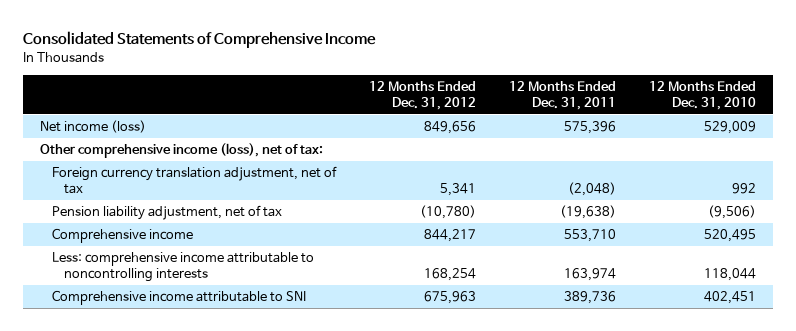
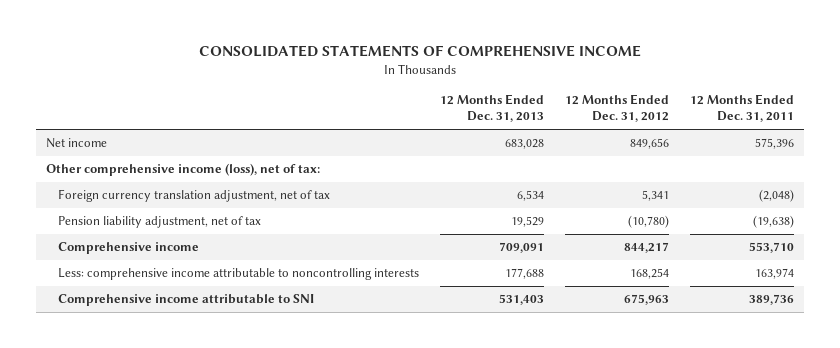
[23,30,377,48] Consolidated Statements of Comprehensive Income -> [199,45,642,58] CONSOLIDATED STATEMENTS OF COMPREHENSIVE INCOME
[649,80,757,110] 12 Months Ended Dec. 31, 2010 -> none
none -> [440,93,545,123] 12 Months Ended Dec. 31, 2013
[39,120,146,134] Net income (loss) -> [46,138,108,149] Net income

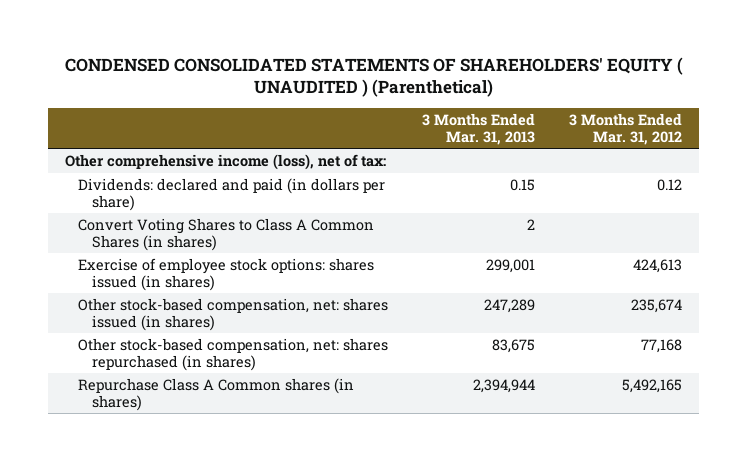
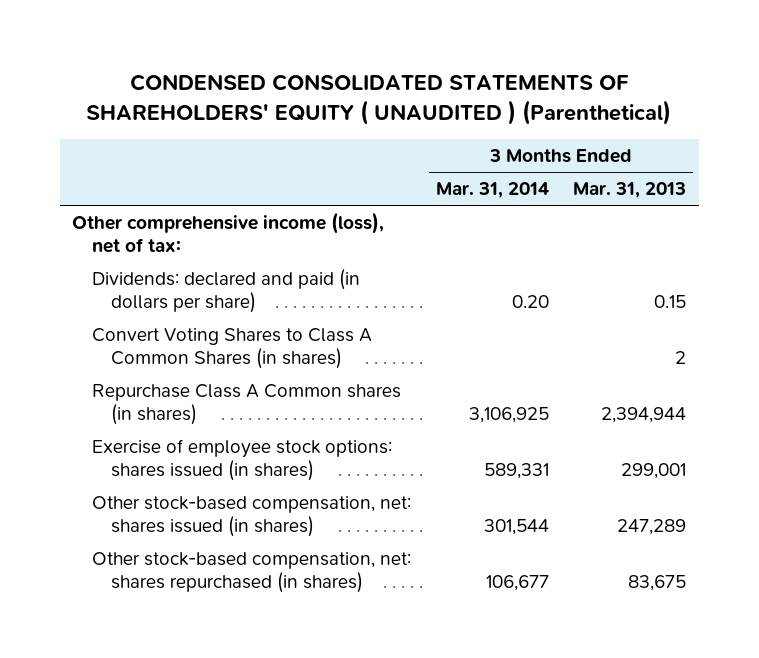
[569,112,683,145] 3 Months Ended Mar. 31, 2012 -> none
none -> [435,182,549,199] Mar. 31, 2014
[78,378,355,411] Repurchase Class A Common shares (in shares) -> [91,384,401,426] Repurchase Class A Common shares (in shares)

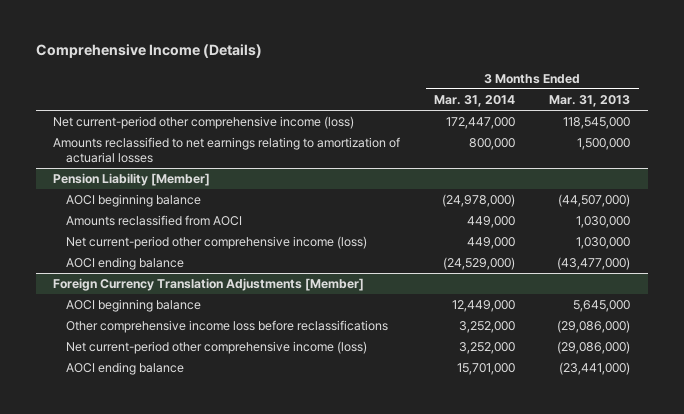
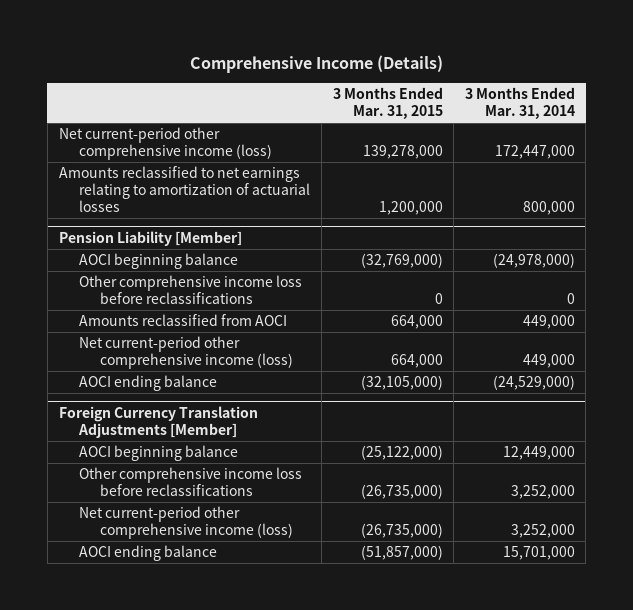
[549,94,631,107] Mar. 31, 2013 -> none
none -> [332,86,443,119] 3 Months Ended Mar. 31, 2015
none -> [79,275,303,305] Other comprehensive income loss before reclassifications

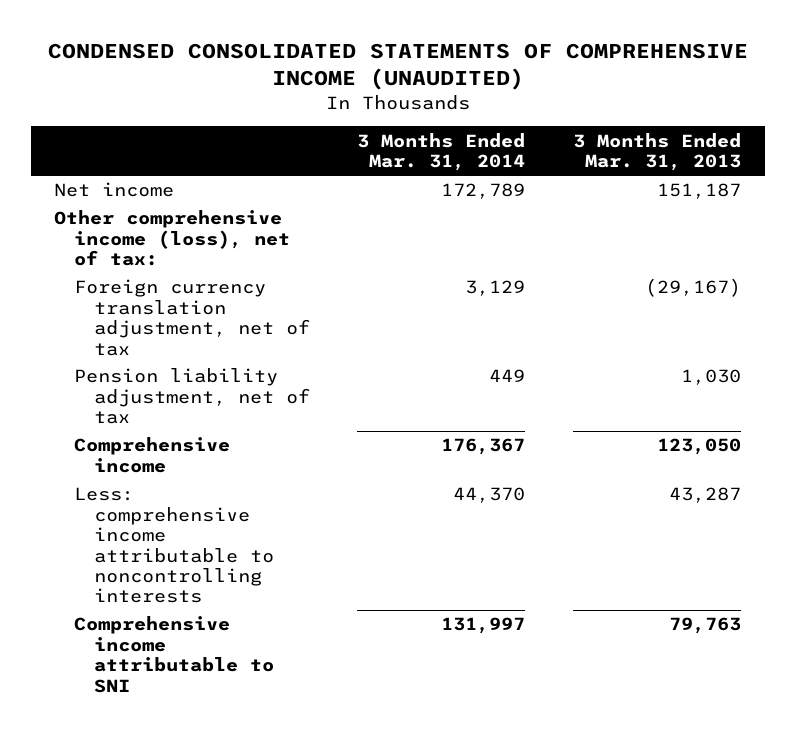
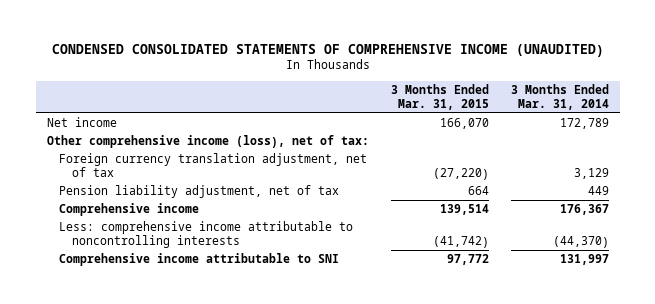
[572,132,741,172] 3 Months Ended Mar. 31, 2013 -> none
none -> [390,83,489,110] 3 Months Ended Mar. 31, 2015
[453,487,526,504] 44,370 -> [552,236,609,249] (44,370)

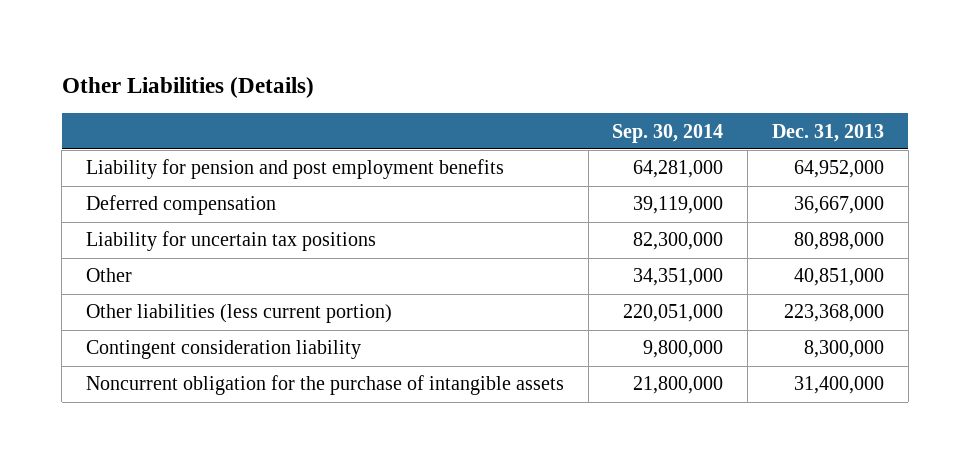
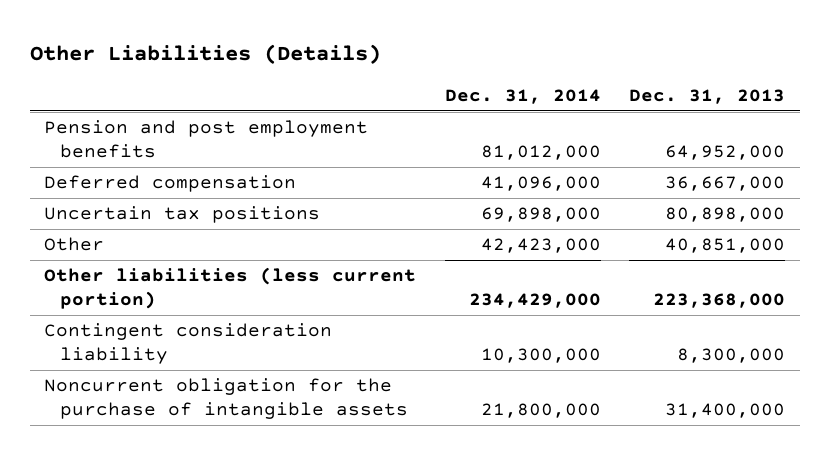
[612,123,724,143] Sep. 30, 2014 -> none
none -> [444,88,601,104] Dec. 31, 2014
[85,159,504,180] Liability for pension and post employment benefits -> [43,120,368,159] Pension and post employment benefits
[85,231,376,252] Liability for uncertain tax positions -> [43,206,320,224] Uncertain tax positions

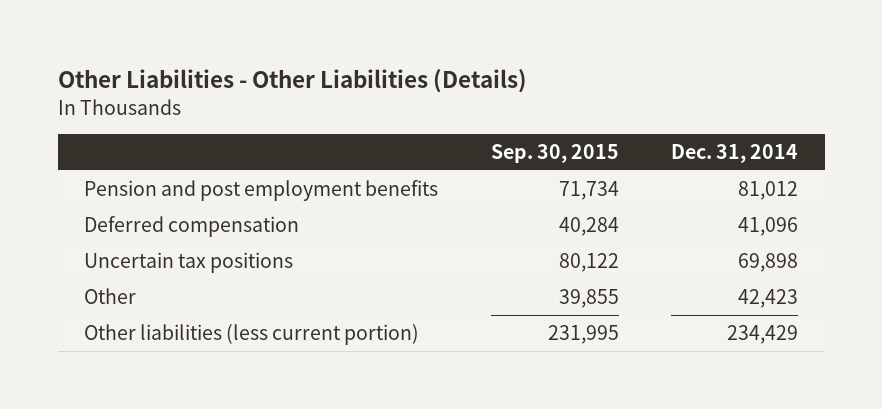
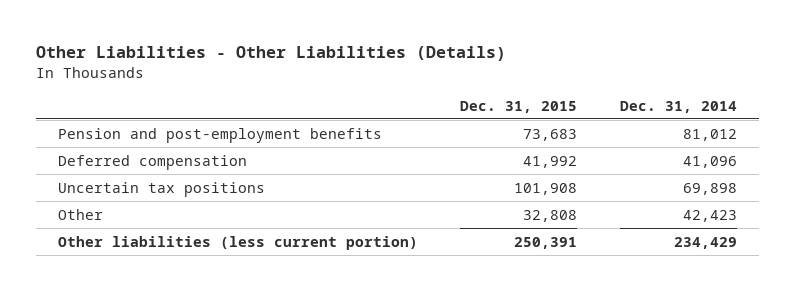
[490,144,619,164] Sep. 30, 2015 -> none
none -> [460,100,578,113] Dec. 31, 2015
[83,179,438,201] Pension and post employment benefits -> [57,127,382,143] Pension and post-employment benefits

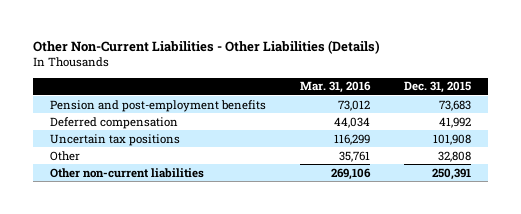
[36,46,507,62] Other Liabilities - Other Liabilities (Details) -> [32,39,380,54] Other Non-Current Liabilities - Other Liabilities (Details)
[620,100,738,113] Dec. 31, 2014 -> none
none -> [299,81,371,94] Mar. 31, 2016
[57,235,418,250] Other liabilities (less current portion) -> [49,167,204,178] Other non-current liabilities

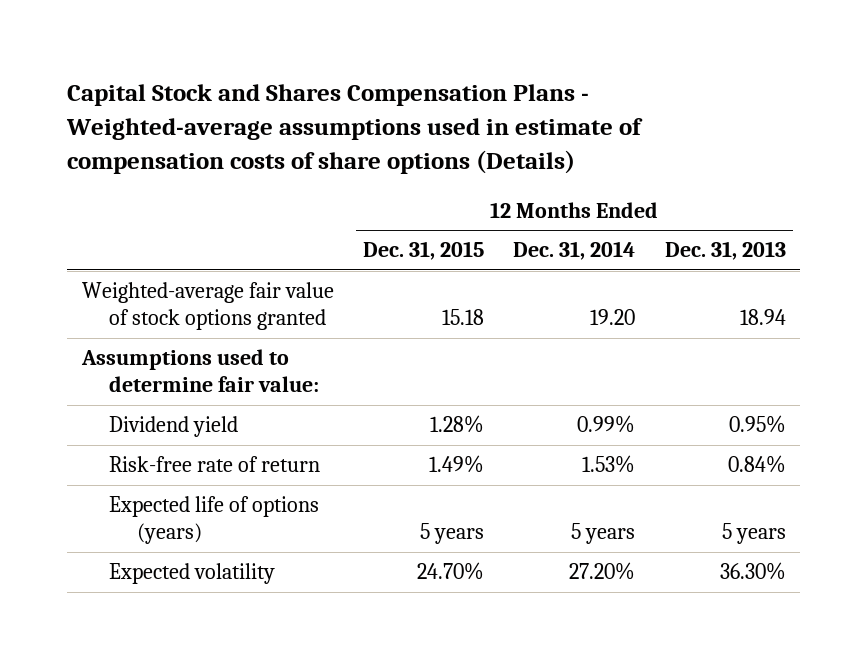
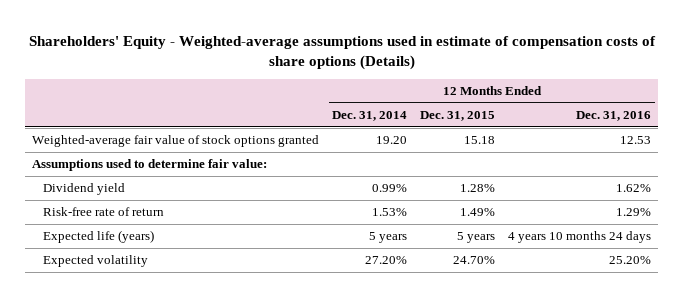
[66,83,644,174] Capital Stock and Shares Compensation Plans - Weighted-average assumptions used in estimate of compensation costs of share options (Details) -> [28,35,656,70] Shareholders' Equity - Weighted-average assumptions used in estimate of compensation costs of share options (Details)
[664,241,786,261] Dec. 31, 2013 -> none
none -> [576,110,652,121] Dec. 31, 2016
[109,496,320,545] Expected life of options (years) -> [43,230,155,244] Expected life (years)

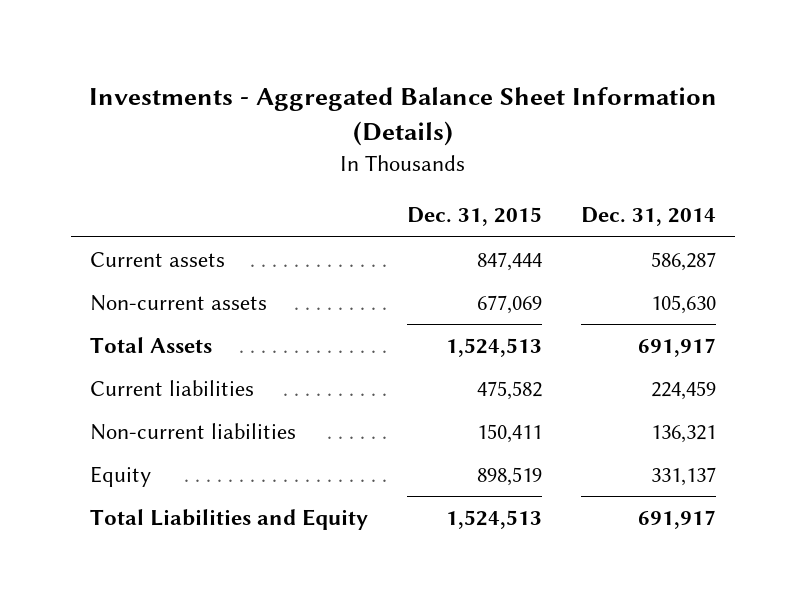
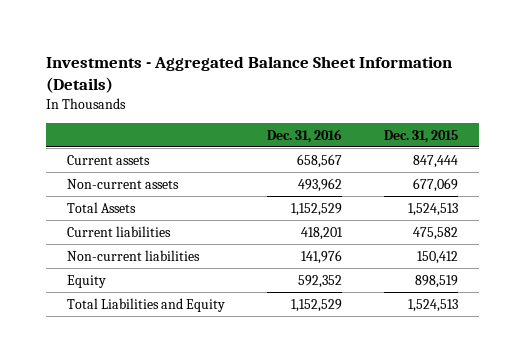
[580,207,716,227] Dec. 31, 2014 -> none
none -> [266,128,342,143] Dec. 31, 2016
[476,424,542,444] 150,411 -> [417,250,459,264] 150,412

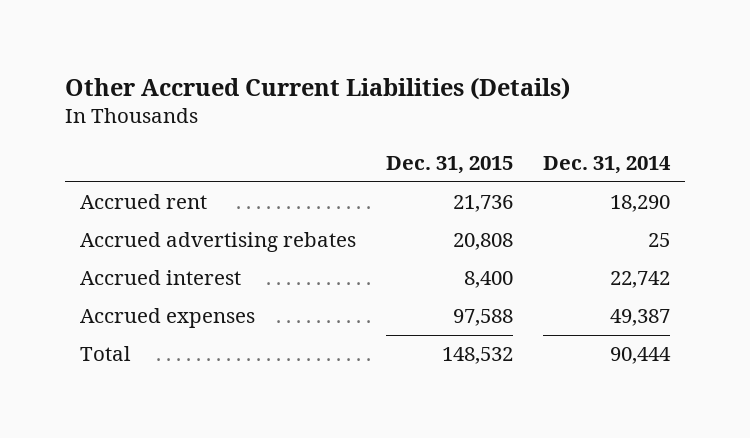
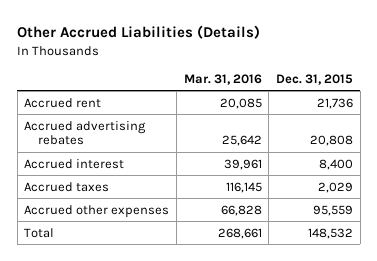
[64,77,570,101] Other Accrued Current Liabilities (Details) -> [17,25,261,40] Other Accrued Liabilities (Details)
[542,156,671,175] Dec. 31, 2014 -> none
none -> [183,74,262,86] Mar. 31, 2016
none -> [24,181,110,192] Accrued taxes
[79,308,255,329] Accrued expenses -> [24,204,170,218] Accrued other expenses
[452,309,513,327] 97,588 -> [313,204,354,216] 95,559

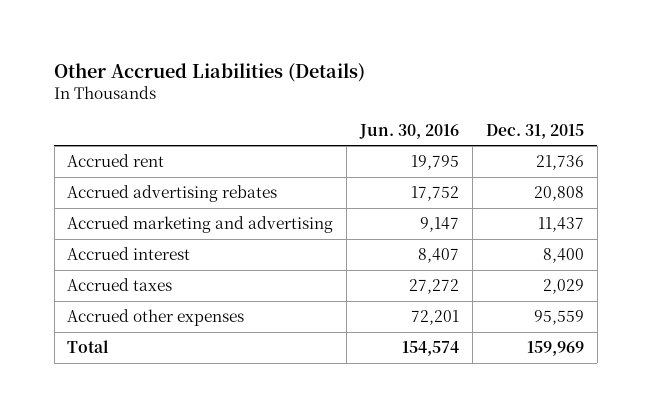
[183,74,262,86] Mar. 31, 2016 -> none
none -> [359,123,460,139] Jun. 30, 2016
none -> [67,216,334,234] Accrued marketing and advertising
[308,227,354,239] 148,532 -> [527,341,585,357] 159,969

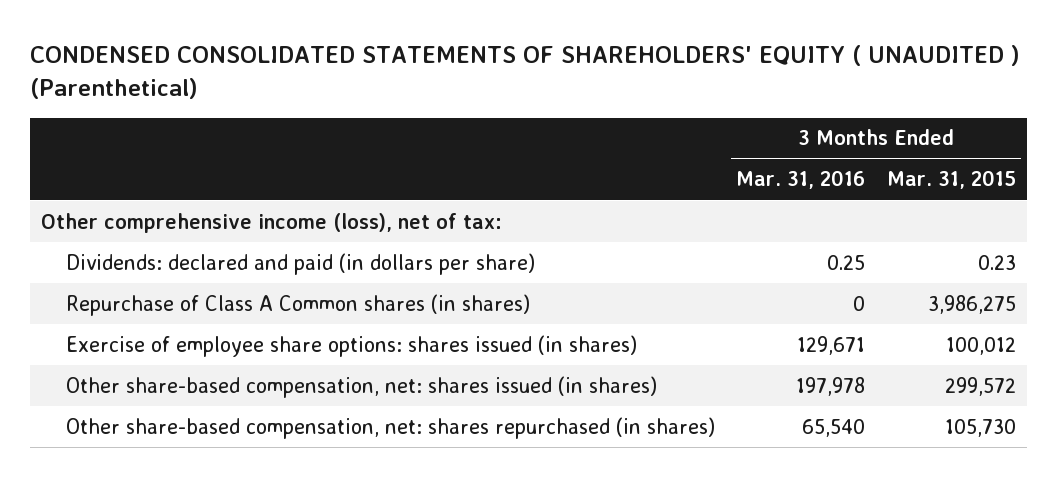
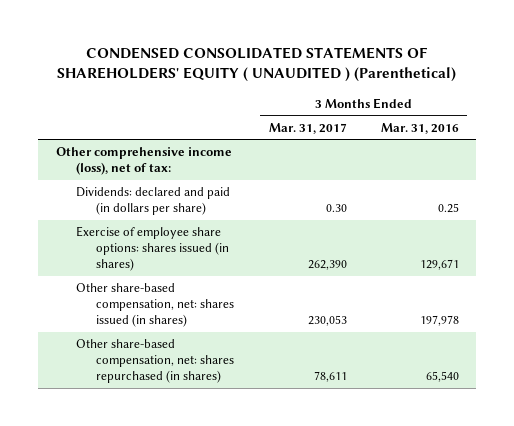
[886,170,1016,190] Mar. 31, 2015 -> none
none -> [268,122,347,134] Mar. 31, 2017
[65,293,530,316] Repurchase of Class A Common shares (in shares) -> none

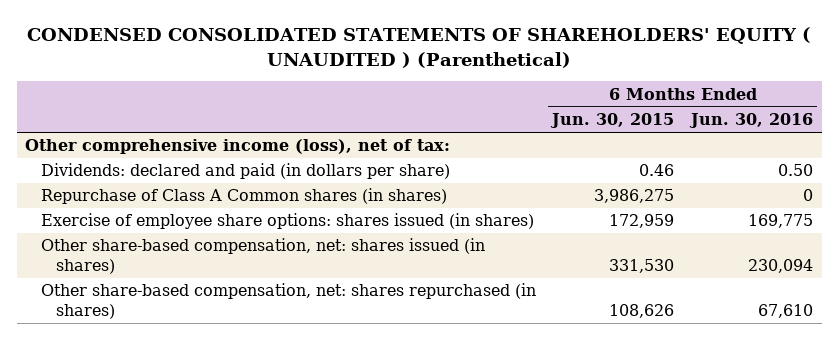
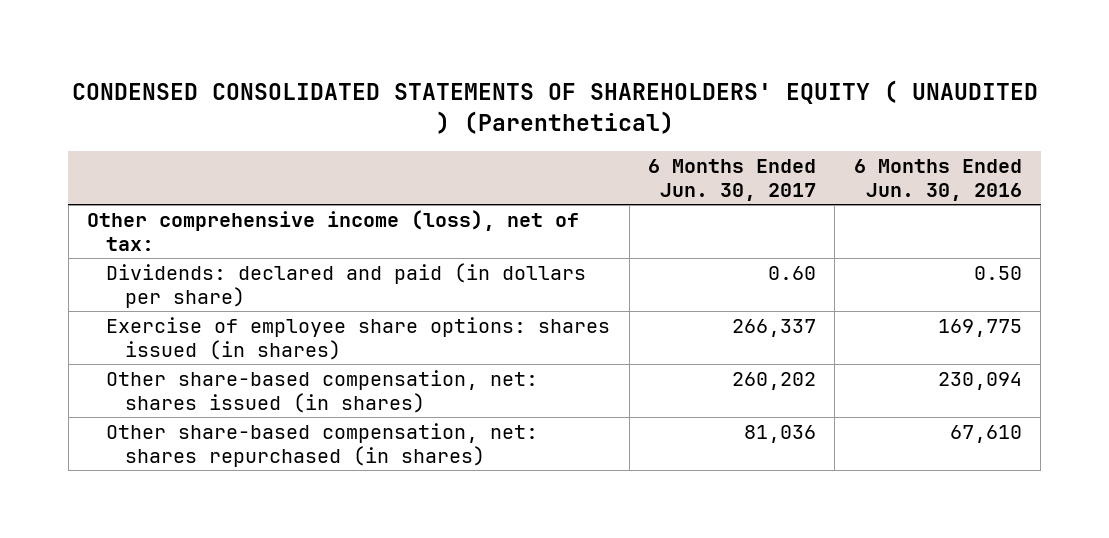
[550,113,675,129] Jun. 30, 2015 -> none
none -> [647,158,816,201] 6 Months Ended Jun. 30, 2017
[40,188,447,205] Repurchase of Class A Common shares (in shares) -> none

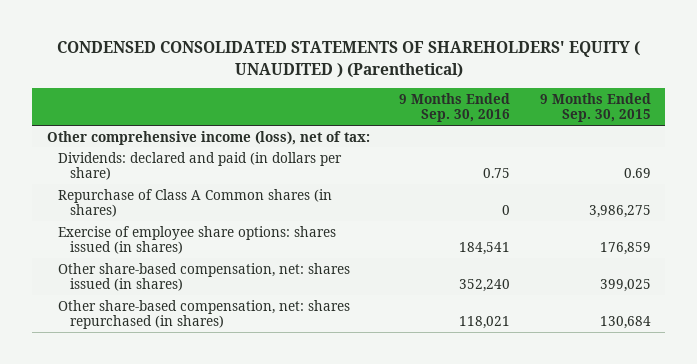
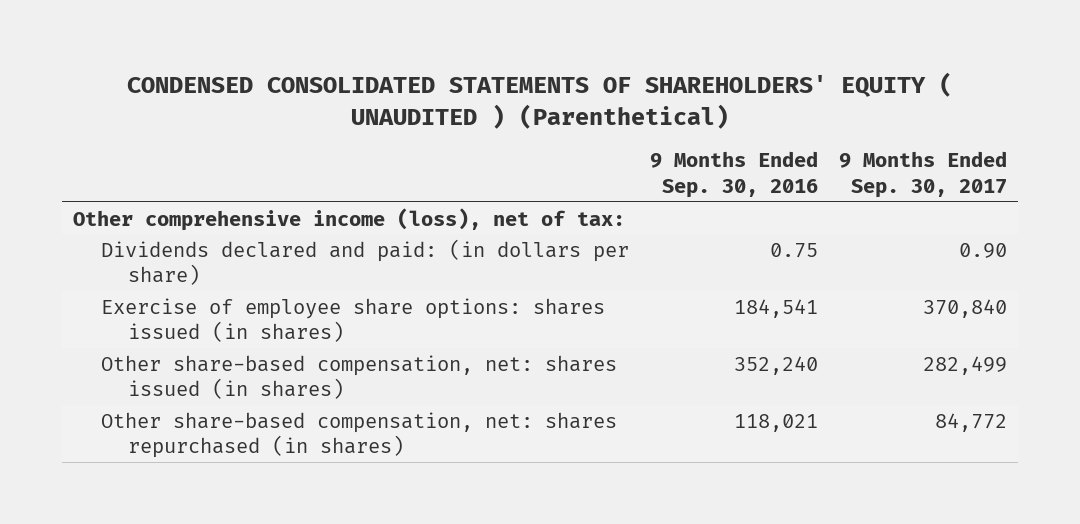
[539,92,651,123] 9 Months Ended Sep. 30, 2015 -> none
none -> [839,151,1008,199] 9 Months Ended Sep. 30, 2017
[58,188,333,218] Repurchase of Class A Common shares (in shares) -> none
[58,151,343,181] Dividends: declared and paid (in dollars per share) -> [100,238,629,286] Dividends declared and paid: (in dollars per share)

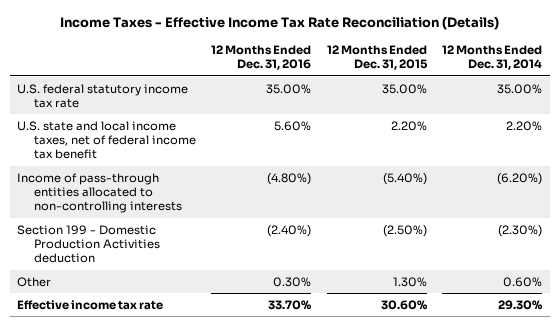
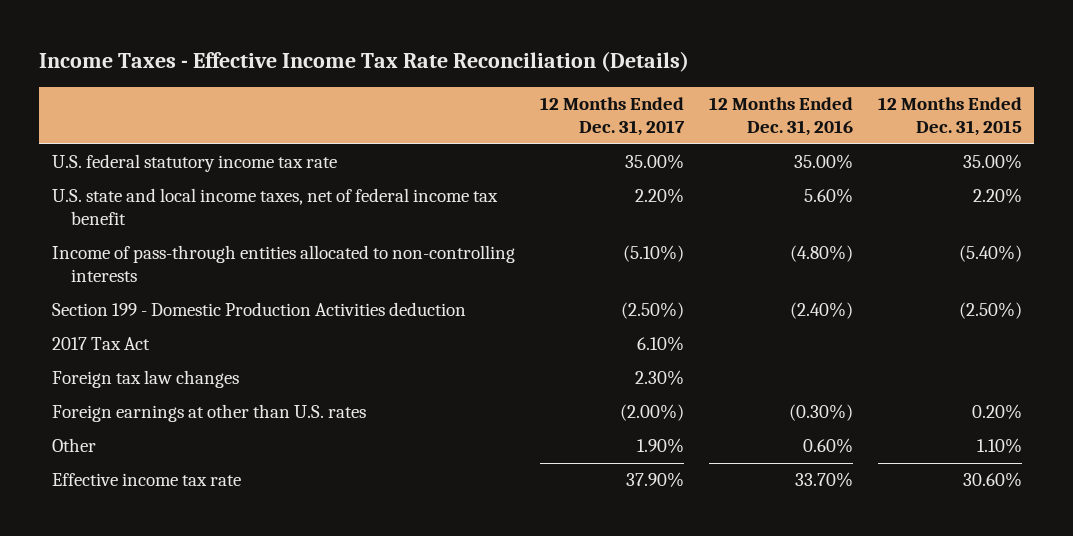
[442,44,543,71] 12 Months Ended Dec. 31, 2014 -> none
none -> [539,97,685,137] 12 Months Ended Dec. 31, 2017
none -> [51,337,150,351] 2017 Tax Act
none -> [51,370,239,389] Foreign tax law changes
none -> [51,404,366,423] Foreign earnings at other than U.S. rates
[273,276,312,287] 0.30% -> [802,438,853,454] 0.60%
[392,276,427,287] 1.30% -> [976,438,1022,454] 1.10%

